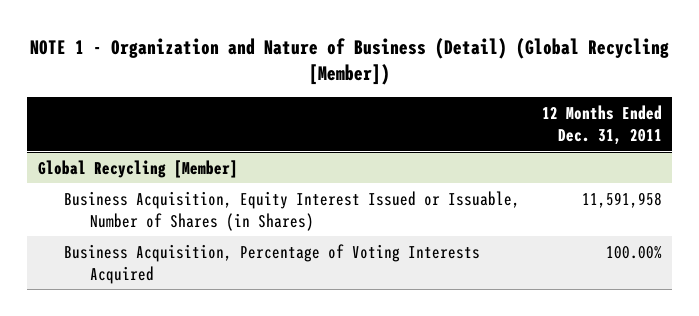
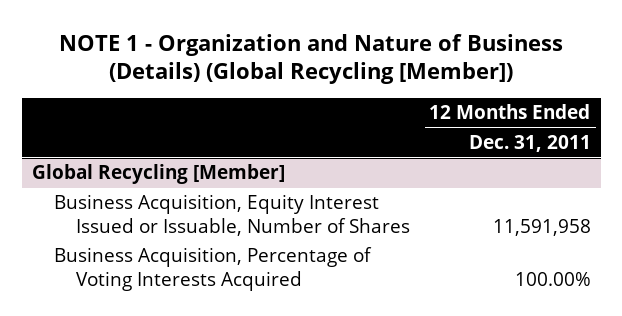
[29,37,669,86] NOTE 1 - Organization and Nature of Business (Detail) (Global Recycling [Member]) -> [59,33,564,85] NOTE 1 - Organization and Nature of Business (Details) (Global Recycling [Member])
[64,190,521,231] Business Acquisition, Equity Interest Issued or Issuable, Number of Shares (in Shares) -> [54,194,411,237] Business Acquisition, Equity Interest Issued or Issuable, Number of Shares

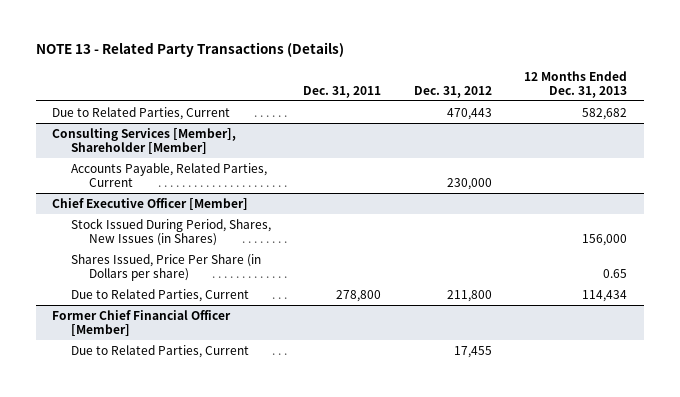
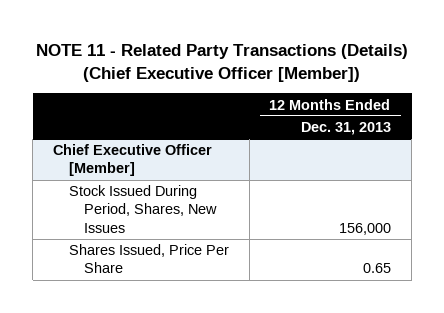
[35,42,344,58] NOTE 13 - Related Party Transactions (Details) -> [36,43,409,82] NOTE 11 - Related Party Transactions (Details) (Chief Executive Officer [Member])
[303,85,382,98] Dec. 31, 2011 -> none
[413,85,492,98] Dec. 31, 2012 -> none
[52,106,231,120] Due to Related Parties, Current -> none
[52,127,237,154] Consulting Services [Member], Shareholder [Member] -> none
[70,162,267,187] Accounts Payable, Related Parties, Current -> none
[70,288,249,302] Due to Related Parties, Current -> none
[52,309,232,336] Former Chief Financial Officer [Member] -> none
[70,344,249,358] Due to Related Parties, Current -> none
[70,217,271,246] Stock Issued During Period, Shares, New Issues (in Shares) -> [68,185,217,233] Stock Issued During Period, Shares, New Issues
[70,253,261,281] Shares Issued, Price Per Share (in Dollars per share) -> [68,244,229,274] Shares Issued, Price Per Share

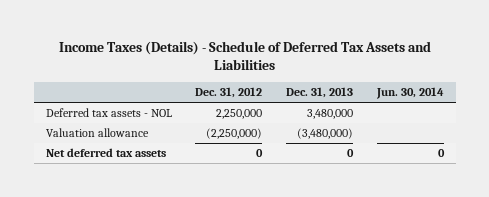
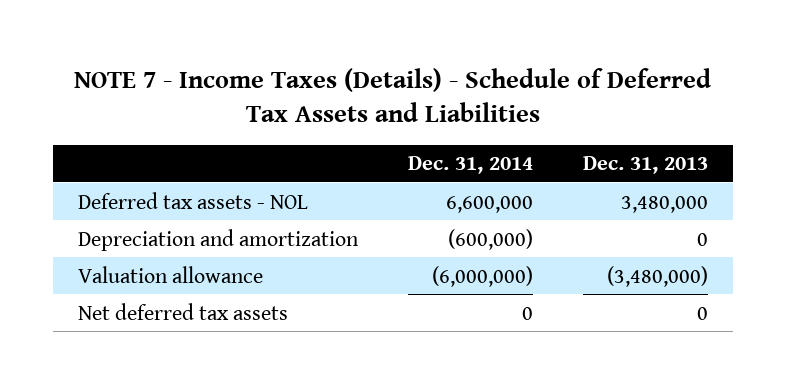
[58,40,431,71] Income Taxes (Details) - Schedule of Deferred Tax Assets and Liabilities -> [74,67,712,123] NOTE 7 - Income Taxes (Details) - Schedule of Deferred Tax Assets and Liabilities
[195,87,263,99] Dec. 31, 2012 -> none
[375,87,444,100] Jun. 30, 2014 -> none
none -> [408,156,534,175] Dec. 31, 2014
none -> [78,228,360,251] Depreciation and amortization

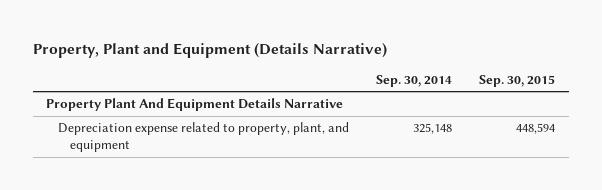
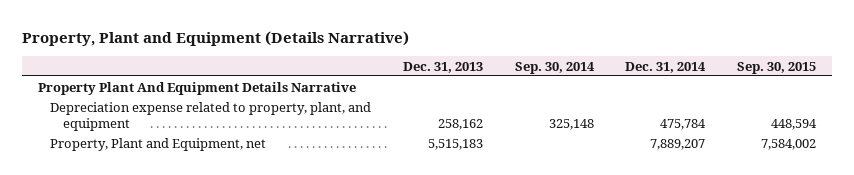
none -> [403,61,484,73] Dec. 31, 2013
none -> [625,61,707,73] Dec. 31, 2014
none -> [50,137,267,151] Property, Plant and Equipment, net

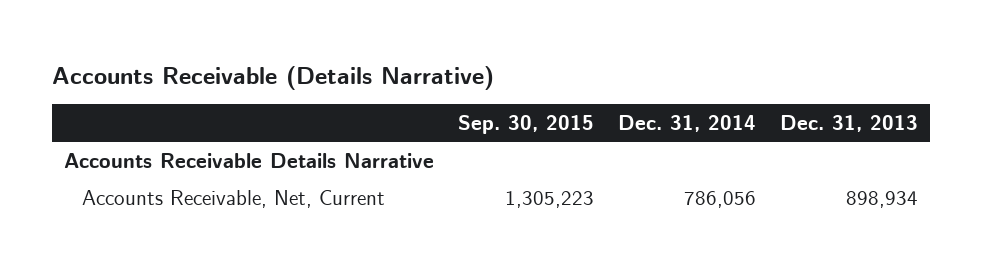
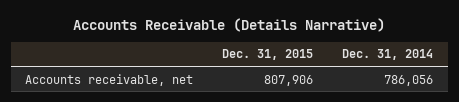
[457,114,594,134] Sep. 30, 2015 -> none
[780,114,919,132] Dec. 31, 2013 -> none
none -> [222,49,314,61] Dec. 31, 2015
[63,152,434,168] Accounts Receivable Details Narrative -> none
[82,189,386,208] Accounts Receivable, Net, Current -> [25,73,194,86] Accounts receivable, net

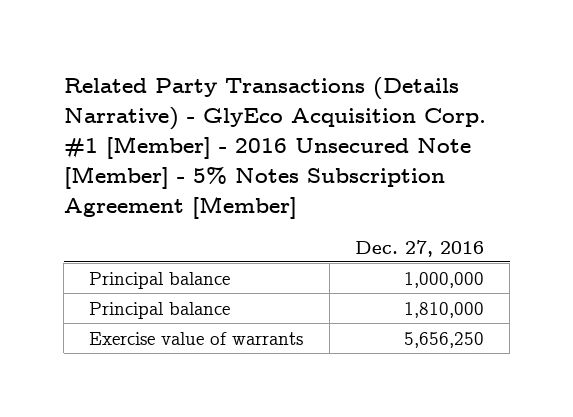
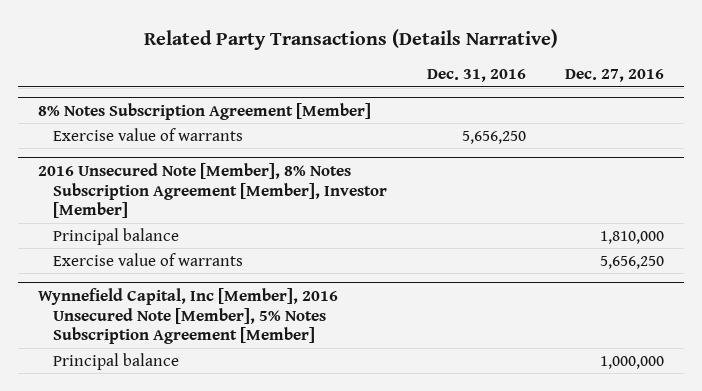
[63,77,486,219] Related Party Transactions (Details Narrative) - GlyEco Acquisition Corp. #1 [Member] - 2016 Unsecured Note [Member] - 5% Notes Subscription Agreement [Member] -> [144,28,559,50] Related Party Transactions (Details Narrative)
none -> [426,69,526,83] Dec. 31, 2016
[89,271,231,289] Principal balance -> none
none -> [37,102,371,120] 8% Notes Subscription Agreement [Member]
none -> [53,127,244,141] Exercise value of warrants
none -> [37,162,388,219] 2016 Unsecured Note [Member], 8% Notes Subscription Agreement [Member], Investor [Member]
none -> [37,287,338,345] Wynnefield Capital, Inc [Member], 2016 Unsecured Note [Member], 5% Notes Subscription Agreement [Member]
none -> [53,352,180,370] Principal balance

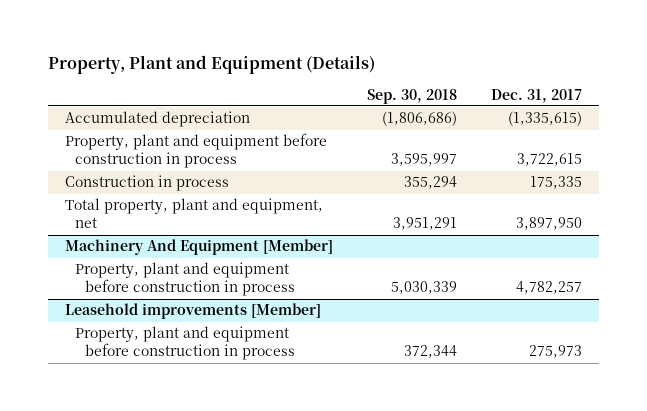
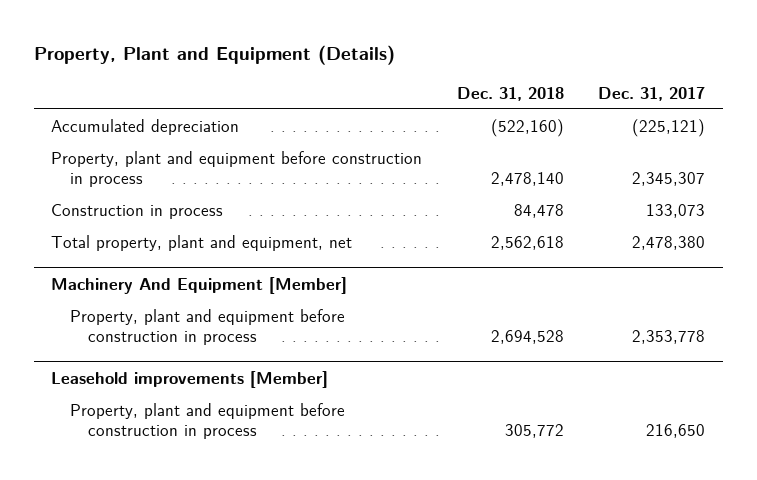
[366,88,457,104] Sep. 30, 2018 -> none
none -> [456,86,564,101] Dec. 31, 2018
[508,111,583,127] (1,335,615) -> [632,119,706,138] (225,121)
[517,153,583,167] 3,722,615 -> [632,171,706,186] 2,345,307
[530,176,583,190] 175,335 -> [646,204,706,219] 133,073
[516,217,583,231] 3,897,950 -> [632,236,706,251] 2,478,380
[516,281,583,295] 4,782,257 -> [632,329,706,344] 2,353,778
[529,345,583,359] 275,973 -> [646,423,706,438] 216,650

